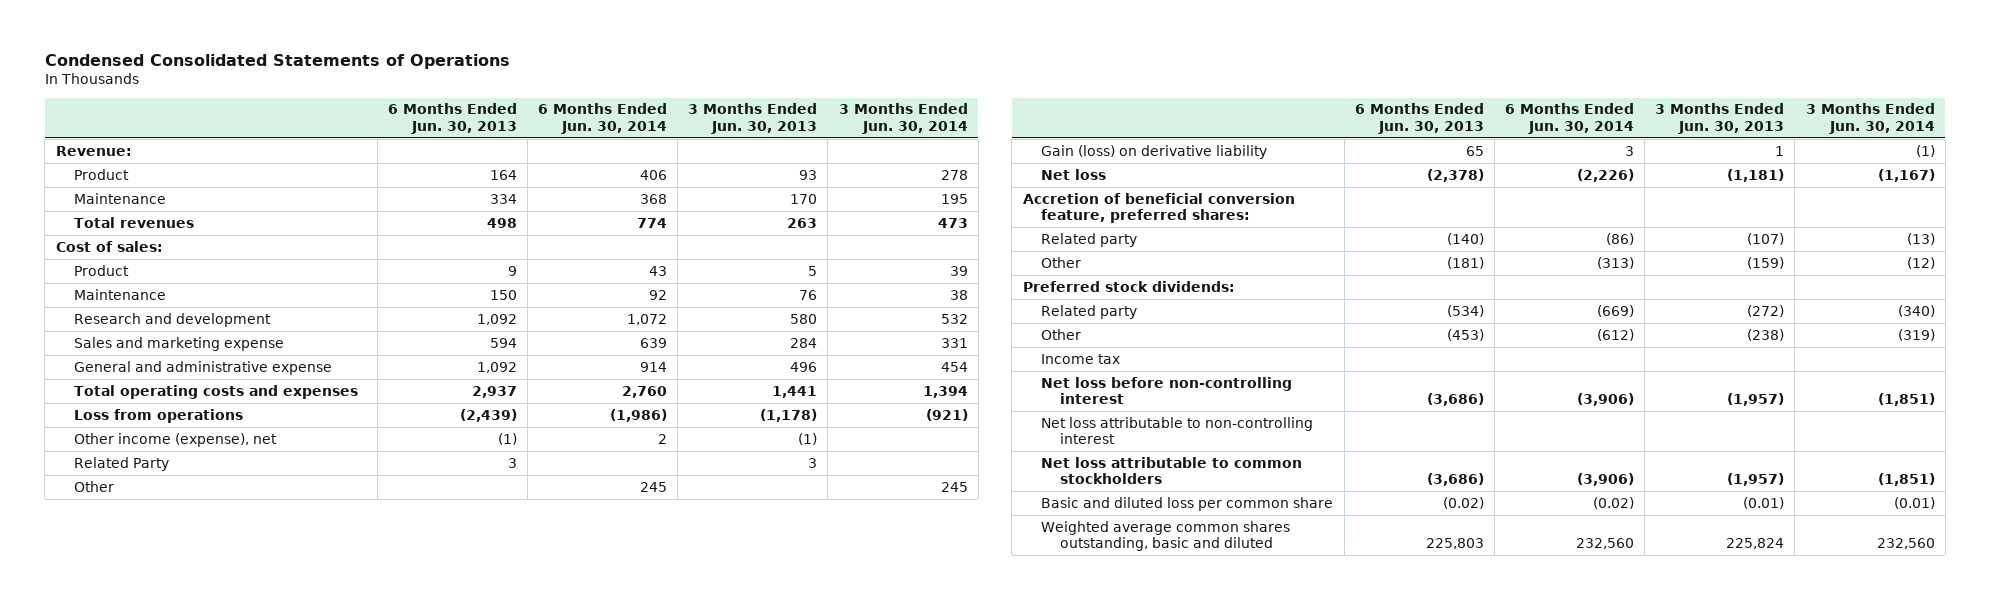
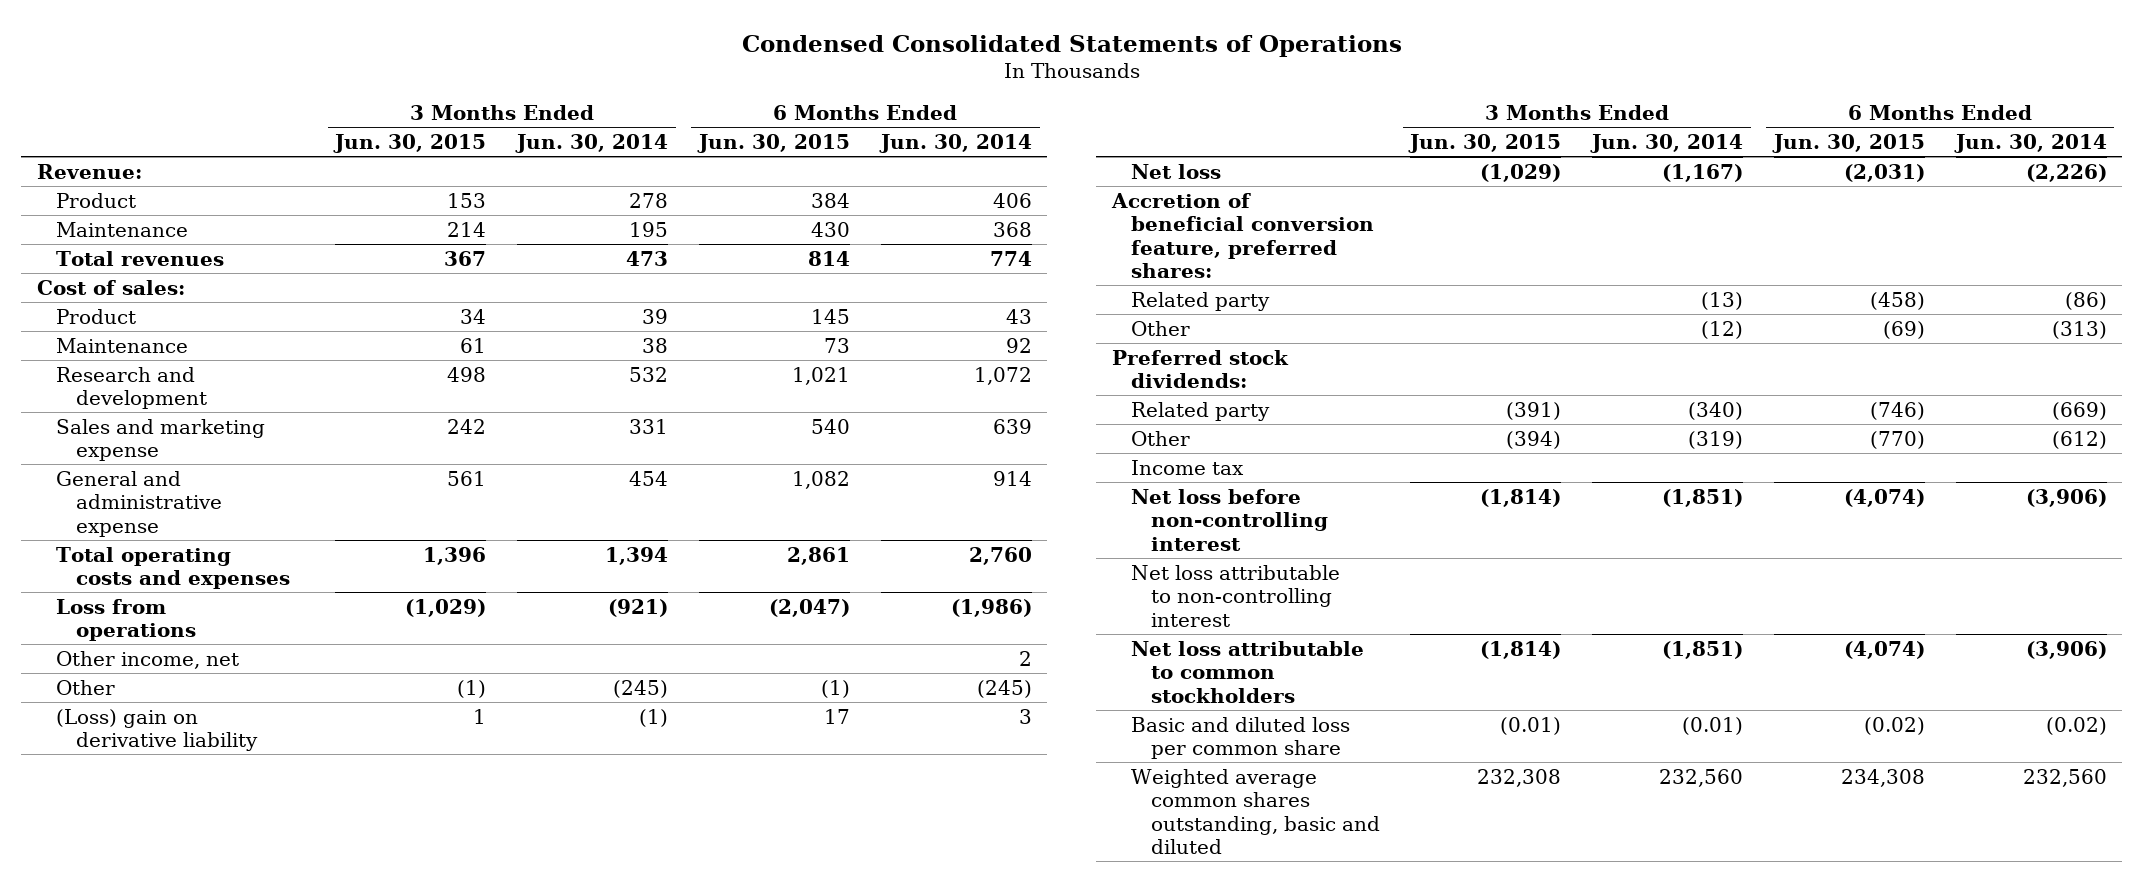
[387,103,517,134] 6 Months Ended Jun. 30, 2013 -> none
[688,103,818,134] 3 Months Ended Jun. 30, 2013 -> none
none -> [333,133,487,153] Jun. 30, 2015
none -> [697,133,851,153] Jun. 30, 2015
[74,456,170,471] Related Party -> none
[74,432,278,447] Other income (expense), net -> [56,650,240,669] Other income, net
[639,481,667,492] 245 -> [976,679,1032,698] (245)
[940,481,968,492] 245 -> [613,679,669,698] (245)
[1041,144,1268,159] Gain (loss) on derivative liability -> [56,708,258,752] (Loss) gain on derivative liability

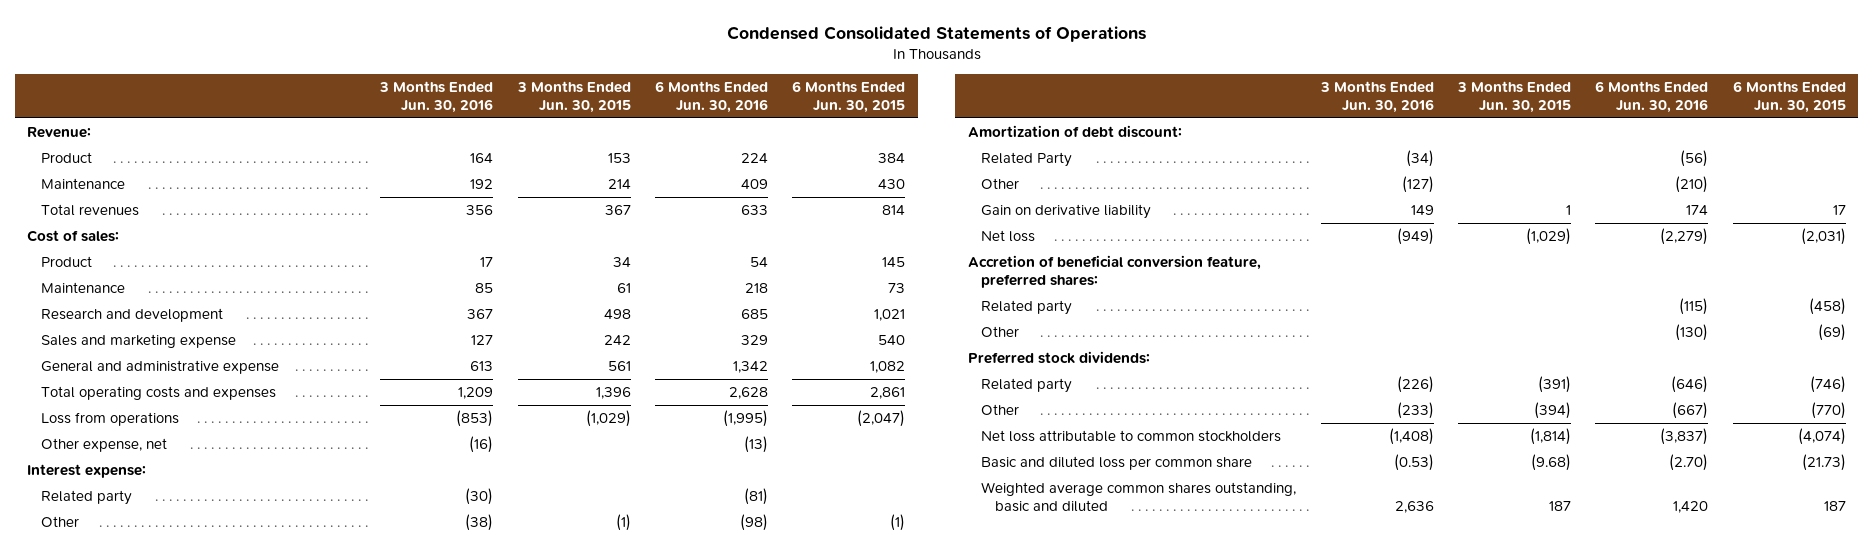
[515,133,669,153] Jun. 30, 2014 -> none
[878,133,1032,153] Jun. 30, 2014 -> none
none -> [379,81,494,114] 3 Months Ended Jun. 30, 2016
none -> [655,81,769,114] 6 Months Ended Jun. 30, 2016
[56,650,240,669] Other income, net -> [40,438,167,453] Other expense, net
none -> [27,464,147,479] Interest expense:
none -> [40,490,132,506] Related party
none -> [967,125,1182,139] Amortization of debt discount:
none -> [981,152,1073,168] Related Party
none -> [981,178,1020,190] Other
[56,708,258,752] (Loss) gain on derivative liability -> [981,204,1152,220] Gain on derivative liability
[1131,459,1245,475] Income tax -> none
[1131,488,1328,551] Net loss before non-controlling interest -> none
[1131,564,1341,627] Net loss attributable to non-controlling interest -> none
[1500,716,1562,735] (0.01) -> [1531,454,1572,472] (9.68)
[1863,716,1925,735] (0.02) -> [1801,454,1846,472] (21.73)
[1477,768,1562,787] 232,308 -> [1549,500,1572,511] 187
[1840,768,1925,787] 234,308 -> [1823,500,1846,511] 187

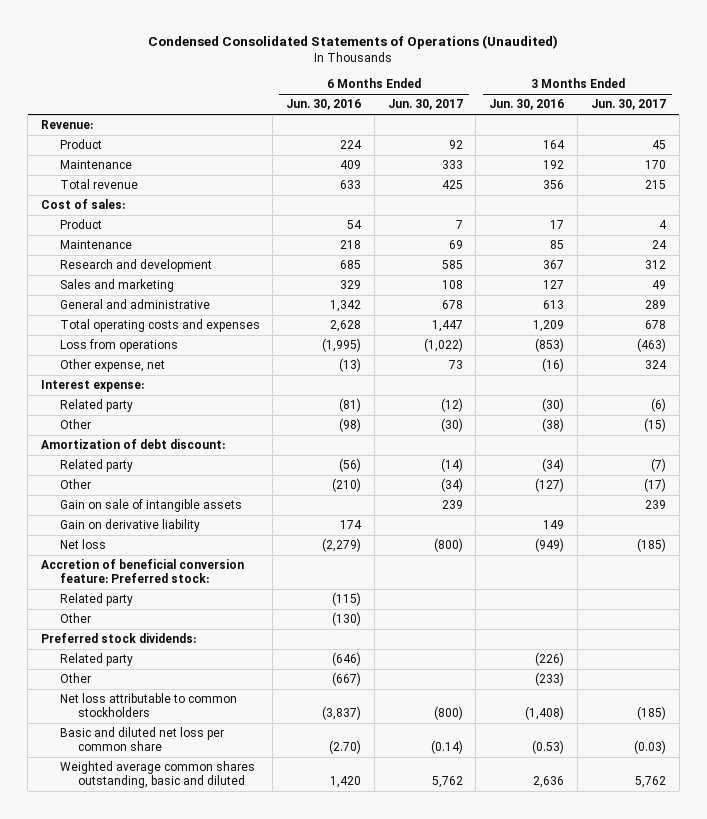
[726,25,1146,42] Condensed Consolidated Statements of Operations -> [148,35,559,50] Condensed Consolidated Statements of Operations (Unaudited)
[516,81,631,114] 3 Months Ended Jun. 30, 2015 -> none
[792,81,906,114] 6 Months Ended Jun. 30, 2015 -> none
none -> [387,99,463,111] Jun. 30, 2017
none -> [590,99,666,111] Jun. 30, 2017
[40,204,139,217] Total revenues -> [59,179,138,190] Total revenue
[40,334,236,349] Sales and marketing expense -> [59,279,174,293] Sales and marketing
[40,360,279,375] General and administrative expense -> [59,299,210,310] General and administrative
[981,152,1073,168] Related Party -> [59,459,133,473] Related party
none -> [59,499,242,513] Gain on sale of intangible assets
[967,255,1261,288] Accretion of beneficial conversion feature, preferred shares: -> [40,559,244,584] Accretion of beneficial conversion feature: Preferred stock:
[981,456,1253,471] Basic and diluted loss per common share -> [59,727,224,752] Basic and diluted net loss per common share

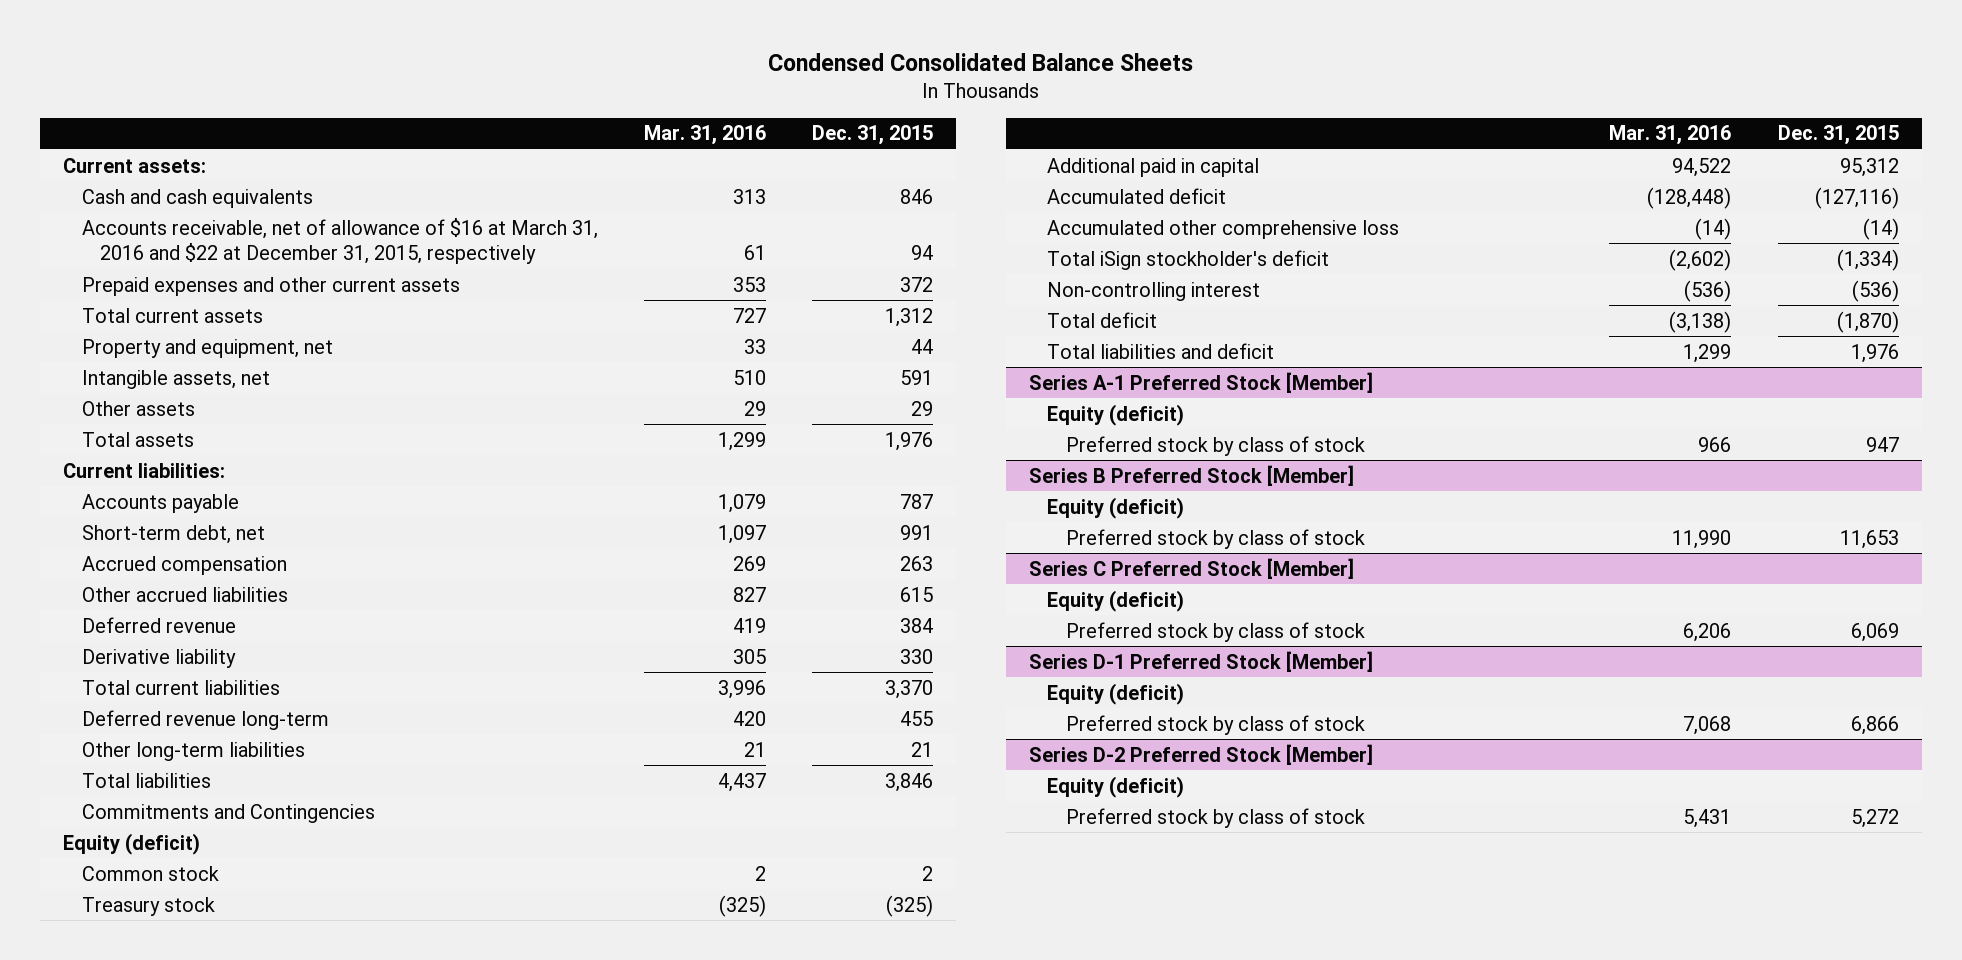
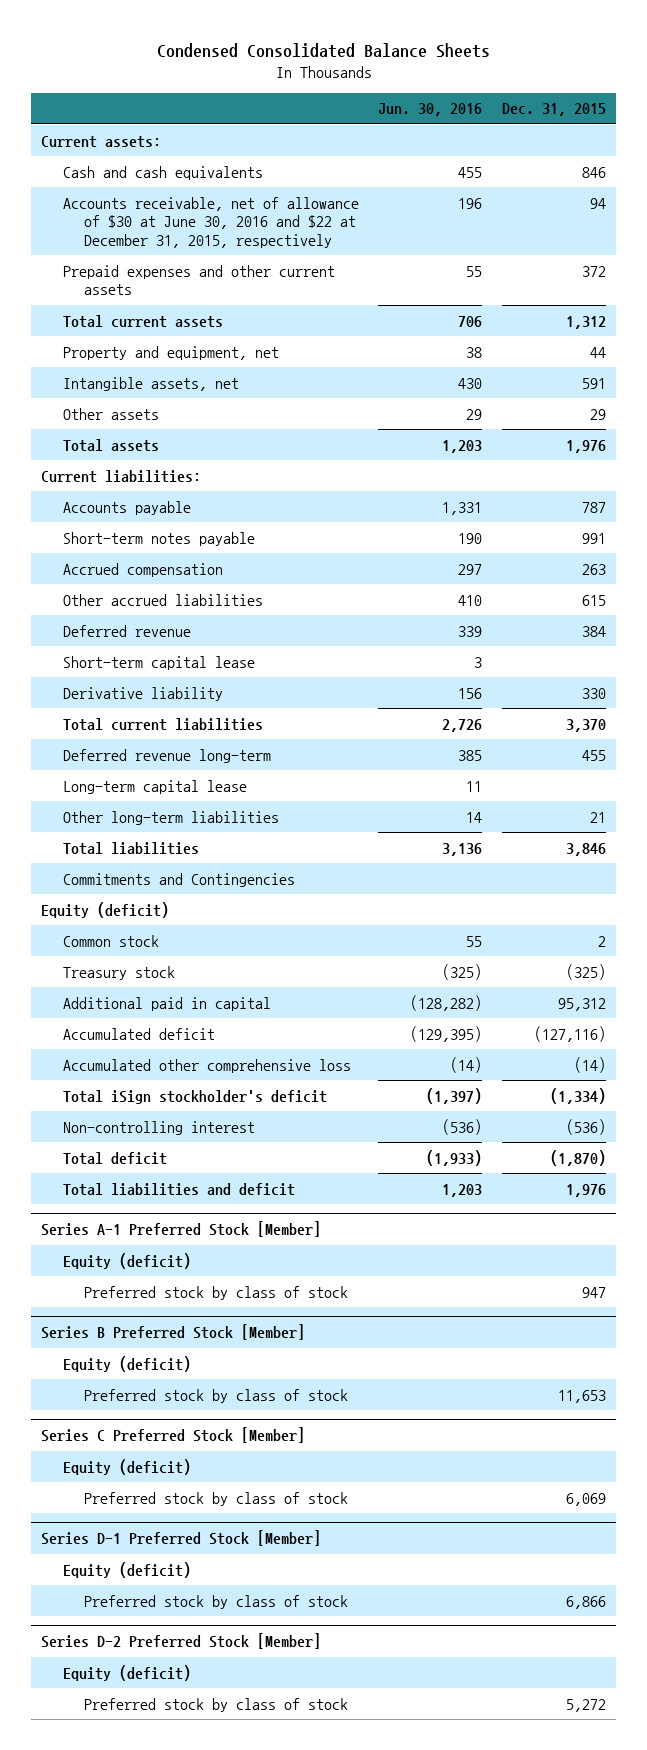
[644,125,767,146] Mar. 31, 2016 -> none
none -> [378,103,483,117] Jun. 30, 2016
[81,217,598,265] Accounts receivable, net of allowance of $16 at March 31, 2016 and $22 at December 31, 2015, respectively -> [62,196,359,248] Accounts receivable, net of allowance of $30 at June 30, 2016 and $22 at December 31, 2015, respectively
[81,524,265,544] Short-term debt, net -> [62,531,255,546] Short-term notes payable
none -> [62,655,255,670] Short-term capital lease
none -> [62,779,247,794] Long-term capital lease

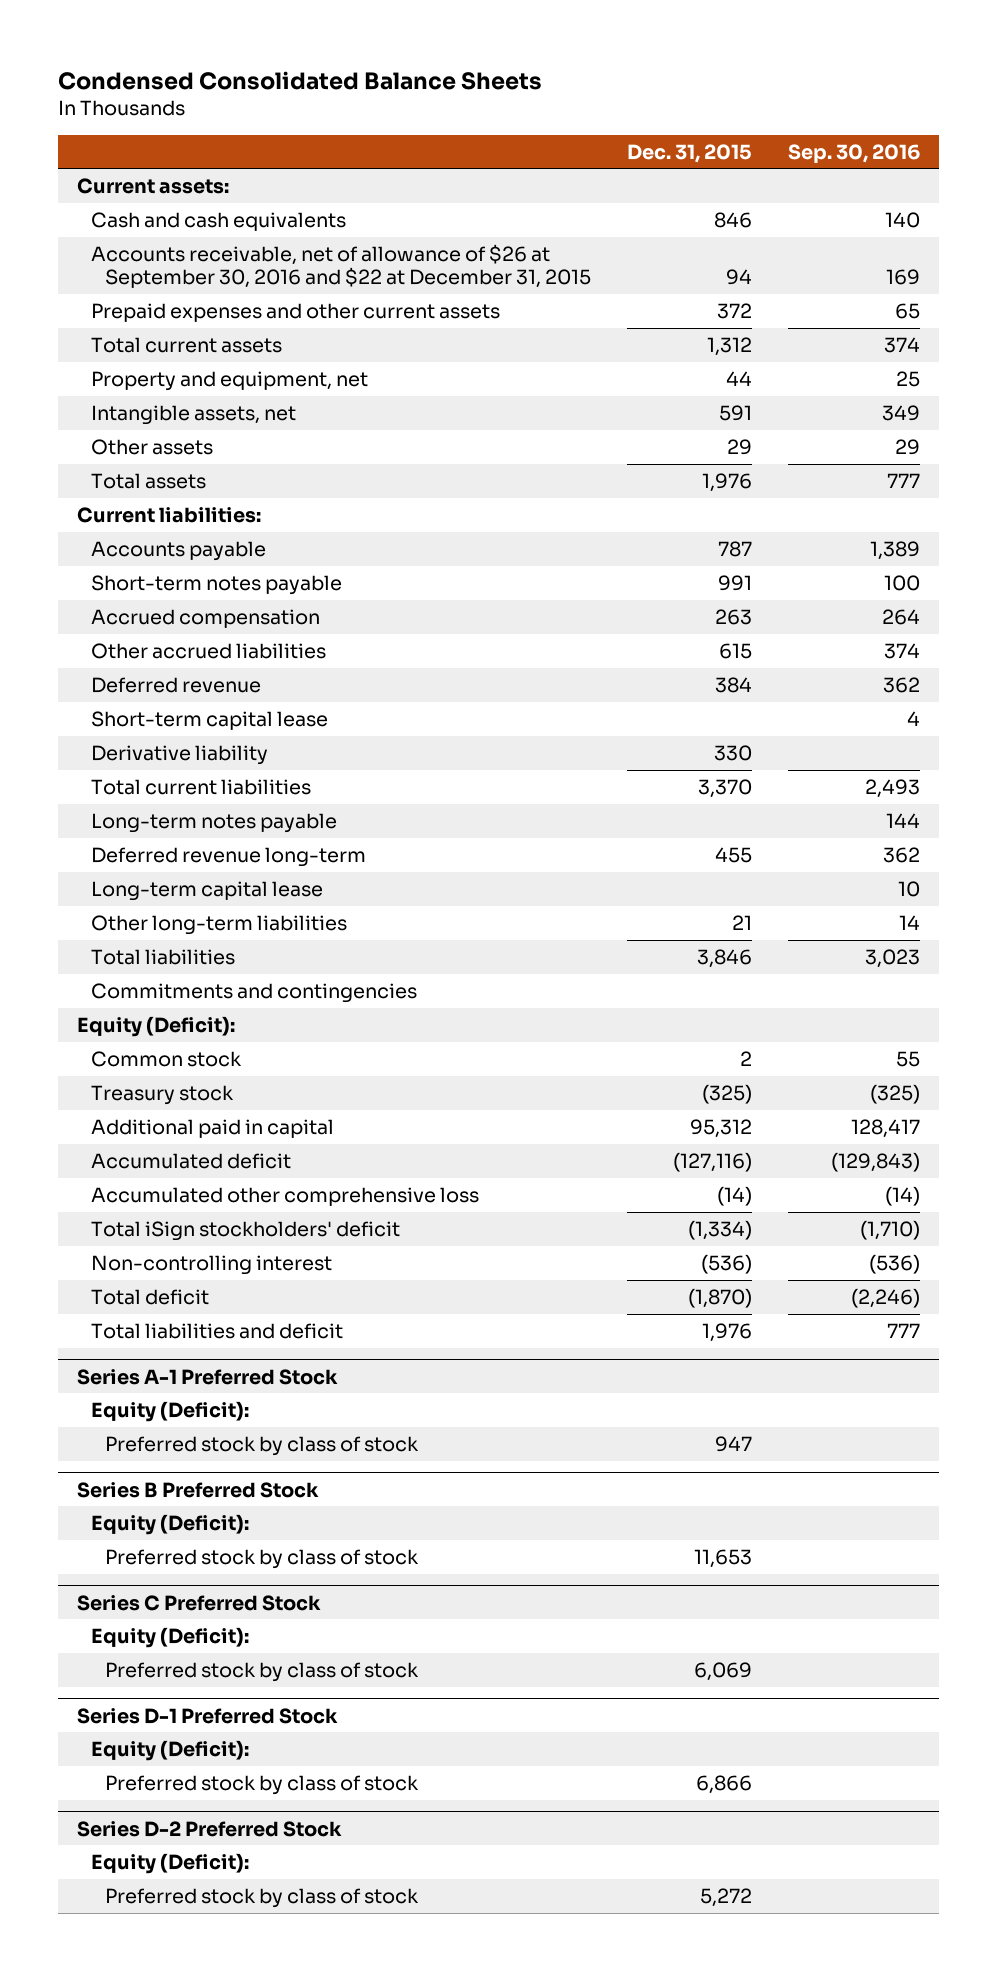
[378,103,483,117] Jun. 30, 2016 -> none
none -> [788,143,921,163] Sep. 30, 2016
[62,196,359,248] Accounts receivable, net of allowance of $30 at June 30, 2016 and $22 at December 31, 2015, respectively -> [90,243,591,289] Accounts receivable, net of allowance of $26 at September 30, 2016 and $22 at December 31, 2015
none -> [90,812,337,833] Long-term notes payable
[62,872,295,887] Commitments and Contingencies -> [90,982,417,1003] Commitments and contingencies
[41,901,170,918] Equity (deficit) -> [76,1015,235,1037] Equity (Deficit):
[62,1089,327,1104] Total iSign stockholder's deficit -> [90,1220,400,1241] Total iSign stockholders' deficit
[41,1220,322,1237] Series A-1 Preferred Stock [Member] -> [76,1368,338,1385] Series A-1 Preferred Stock
[62,1252,191,1269] Equity (deficit) -> [90,1400,249,1422] Equity (Deficit):
[41,1323,306,1340] Series B Preferred Stock [Member] -> [76,1481,319,1498] Series B Preferred Stock
[62,1355,191,1372] Equity (deficit) -> [90,1513,249,1535] Equity (Deficit):
[41,1426,306,1443] Series C Preferred Stock [Member] -> [76,1594,321,1611] Series C Preferred Stock
[62,1458,191,1475] Equity (deficit) -> [90,1626,249,1648] Equity (Deficit):
[41,1529,322,1546] Series D-1 Preferred Stock [Member] -> [76,1707,338,1724] Series D-1 Preferred Stock
[62,1561,191,1578] Equity (deficit) -> [90,1739,249,1761] Equity (Deficit):
[41,1632,322,1649] Series D-2 Preferred Stock [Member] -> [76,1820,342,1837] Series D-2 Preferred Stock
[62,1664,191,1681] Equity (deficit) -> [90,1852,249,1874] Equity (Deficit):

